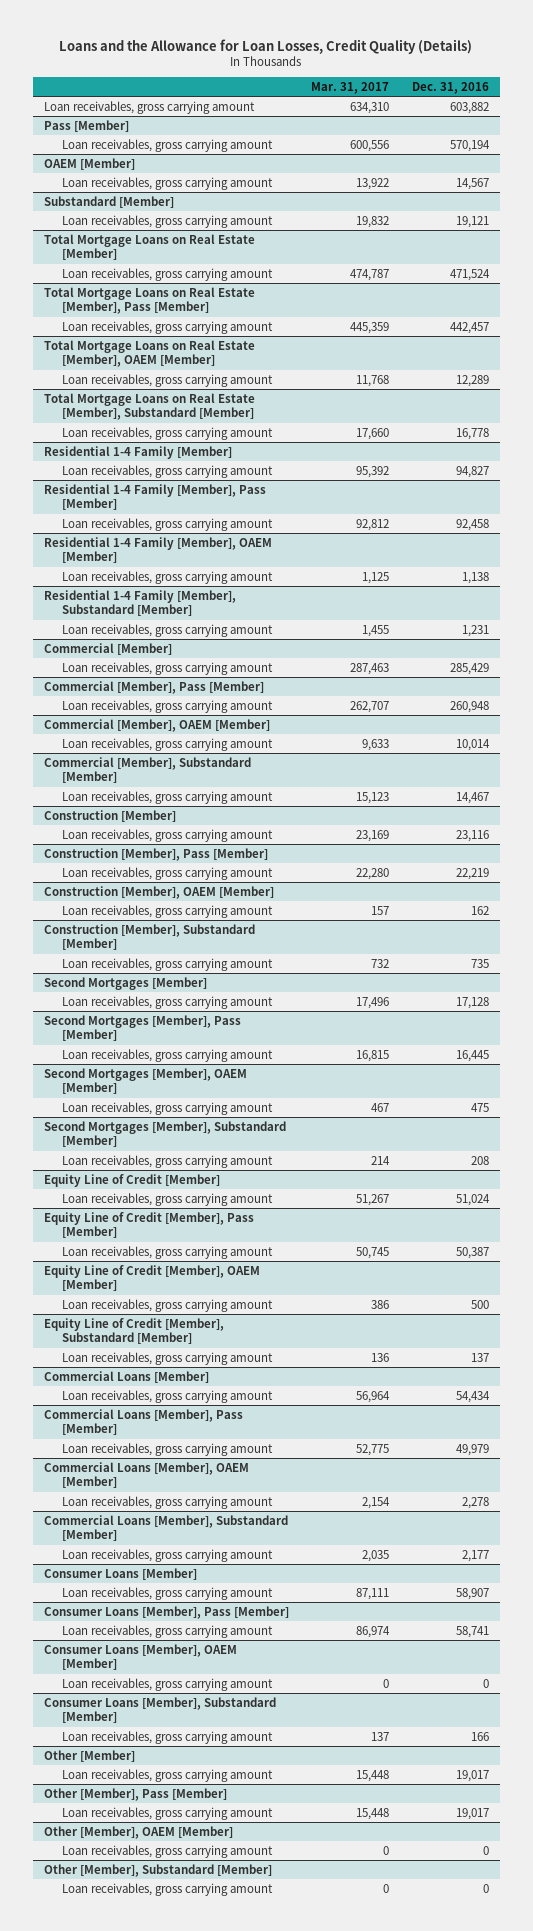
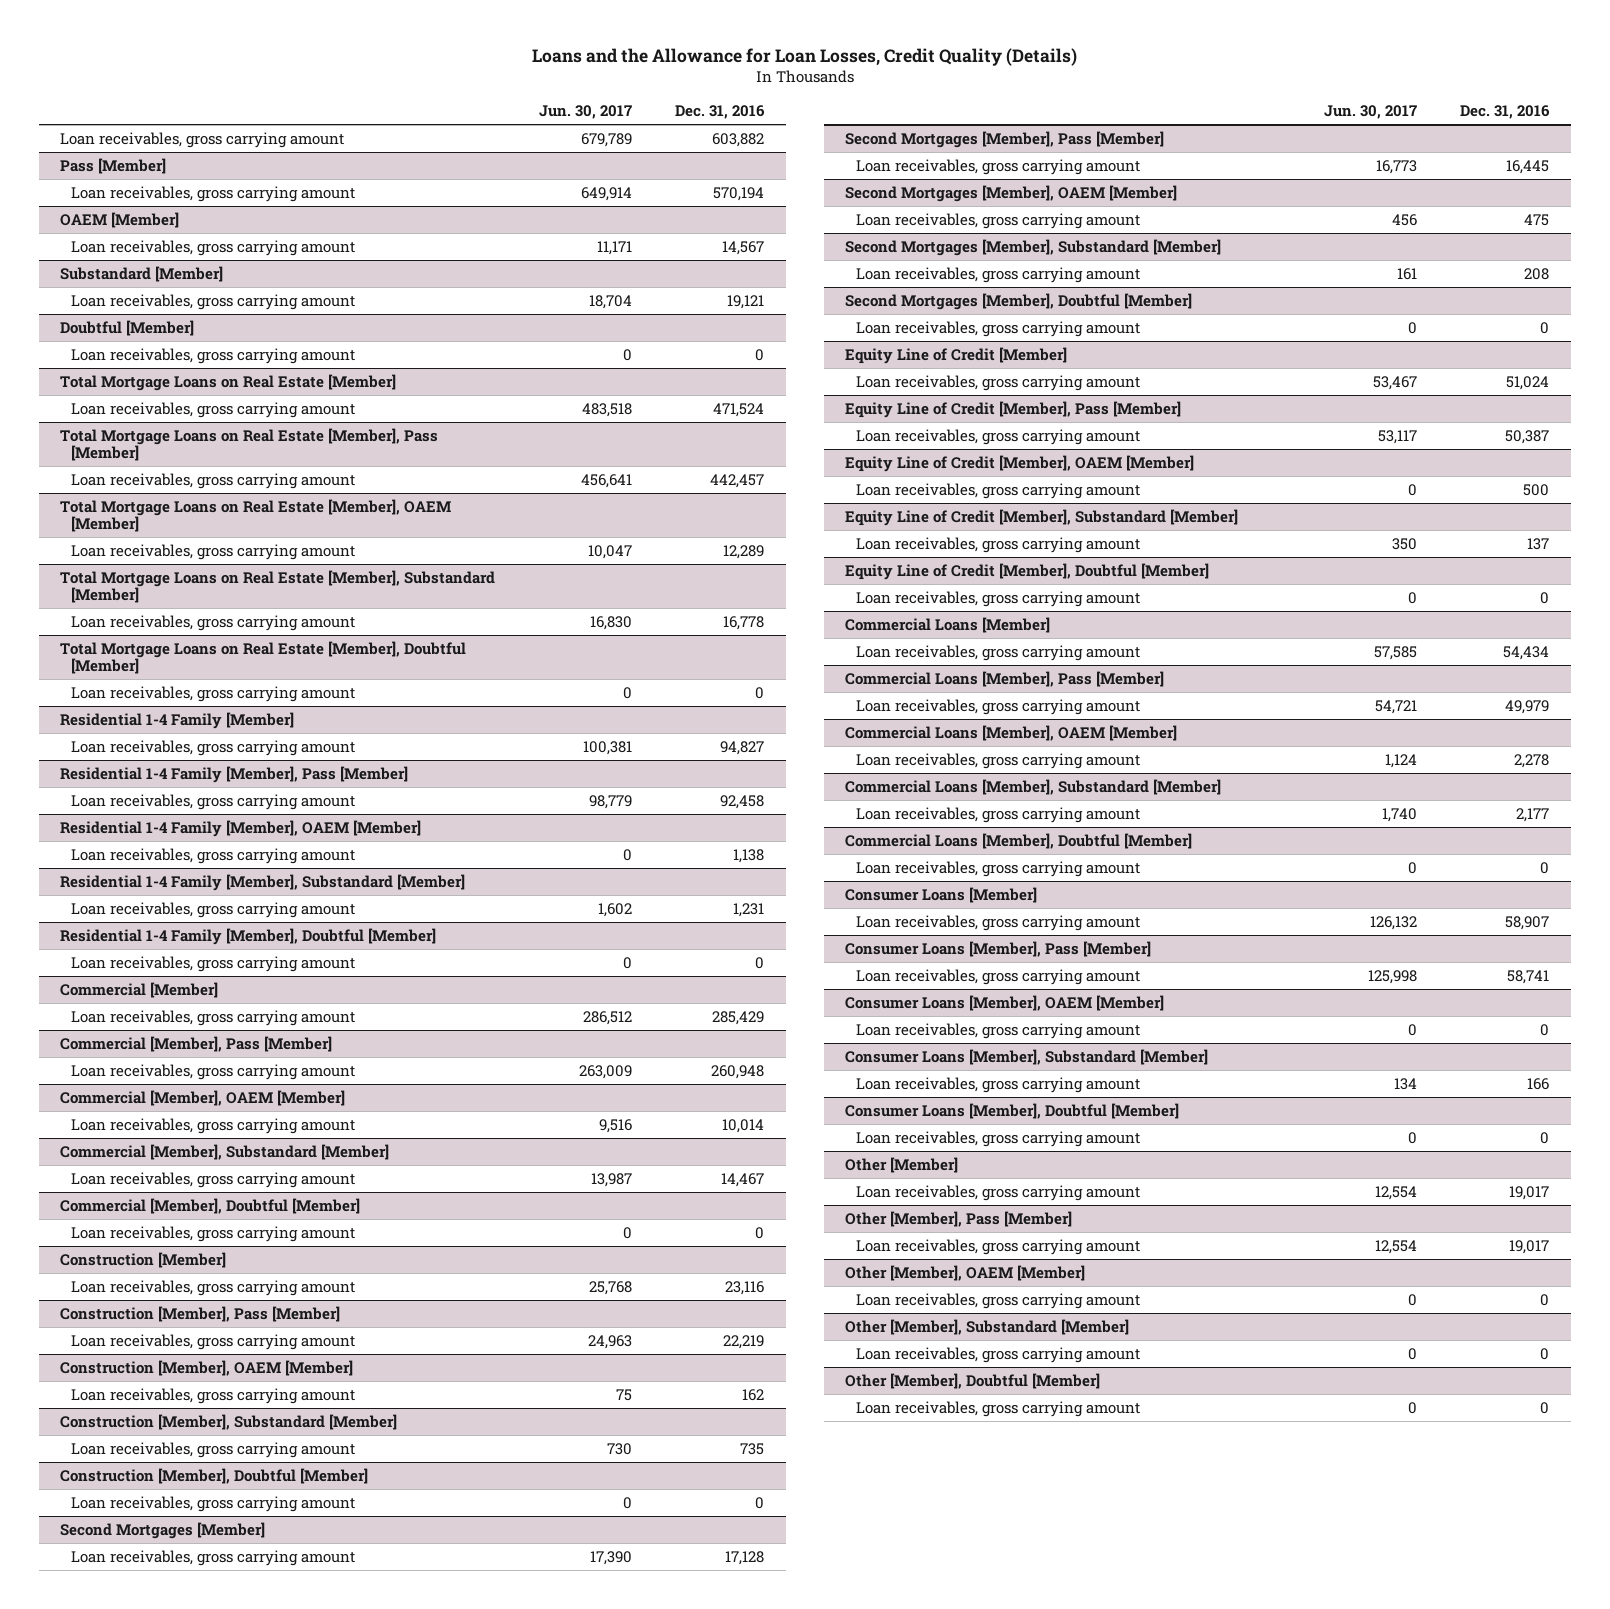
[311,82,390,95] Mar. 31, 2017 -> none
none -> [538,105,632,120] Jun. 30, 2017
none -> [60,319,195,336] Doubtful [Member]
none -> [71,347,356,364] Loan receivables, gross carrying amount
none -> [60,640,467,675] Total Mortgage Loans on Real Estate [Member], Doubtful [Member]
none -> [71,685,356,702] Loan receivables, gross carrying amount
none -> [60,927,437,945] Residential 1-4 Family [Member], Doubtful [Member]
none -> [71,955,356,972] Loan receivables, gross carrying amount
none -> [60,1197,361,1214] Commercial [Member], Doubtful [Member]
none -> [71,1225,356,1242] Loan receivables, gross carrying amount
none -> [60,1467,369,1484] Construction [Member], Doubtful [Member]
none -> [71,1495,356,1512] Loan receivables, gross carrying amount
none -> [845,292,1193,310] Second Mortgages [Member], Doubtful [Member]
none -> [855,320,1140,337] Loan receivables, gross carrying amount
none -> [845,562,1210,580] Equity Line of Credit [Member], Doubtful [Member]
none -> [855,590,1140,607] Loan receivables, gross carrying amount
none -> [845,832,1193,849] Commercial Loans [Member], Doubtful [Member]
none -> [855,860,1140,877] Loan receivables, gross carrying amount
none -> [845,1102,1180,1119] Consumer Loans [Member], Doubtful [Member]
none -> [855,1130,1140,1147] Loan receivables, gross carrying amount
none -> [845,1372,1101,1389] Other [Member], Doubtful [Member]
none -> [855,1400,1140,1417] Loan receivables, gross carrying amount

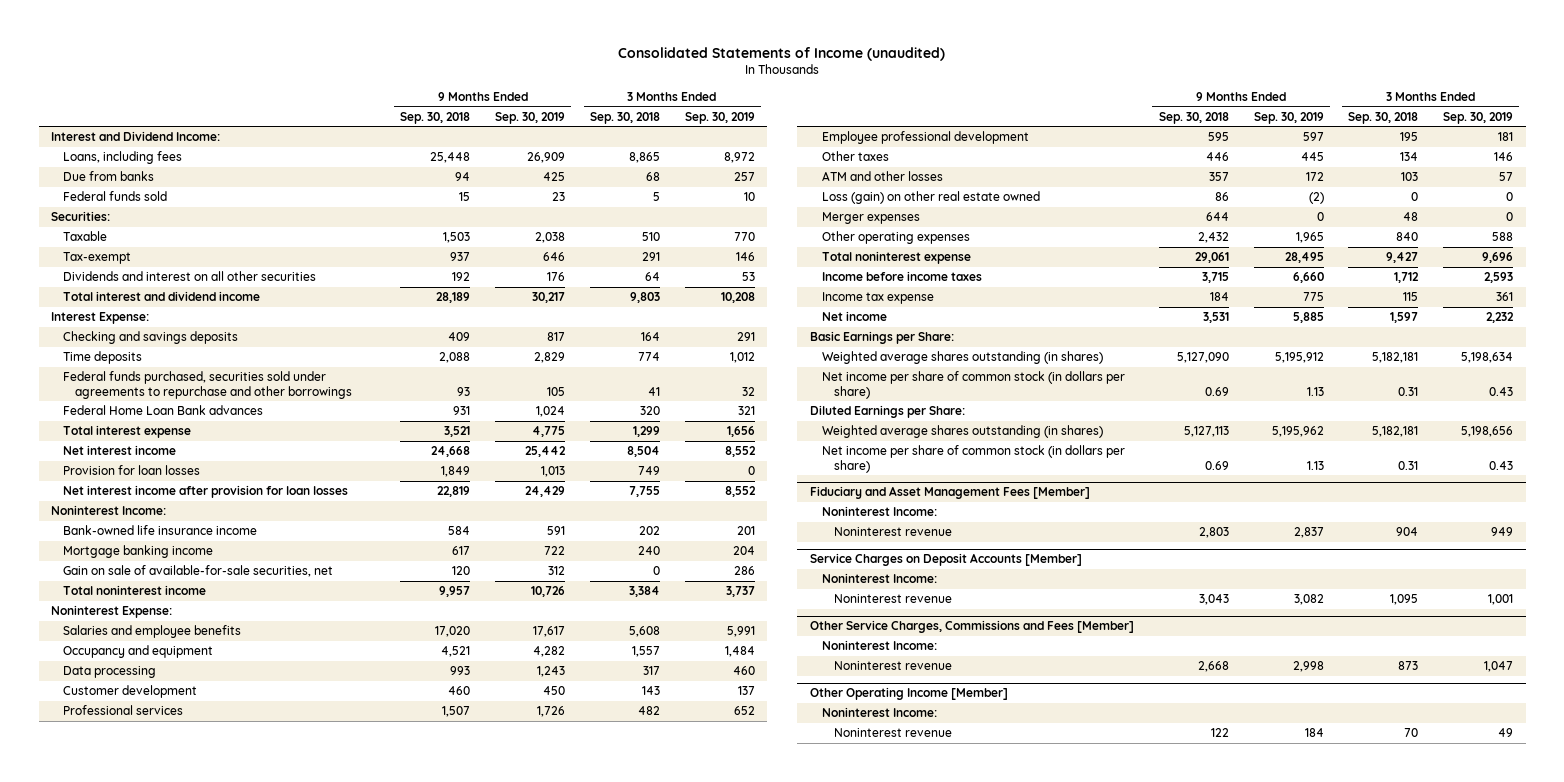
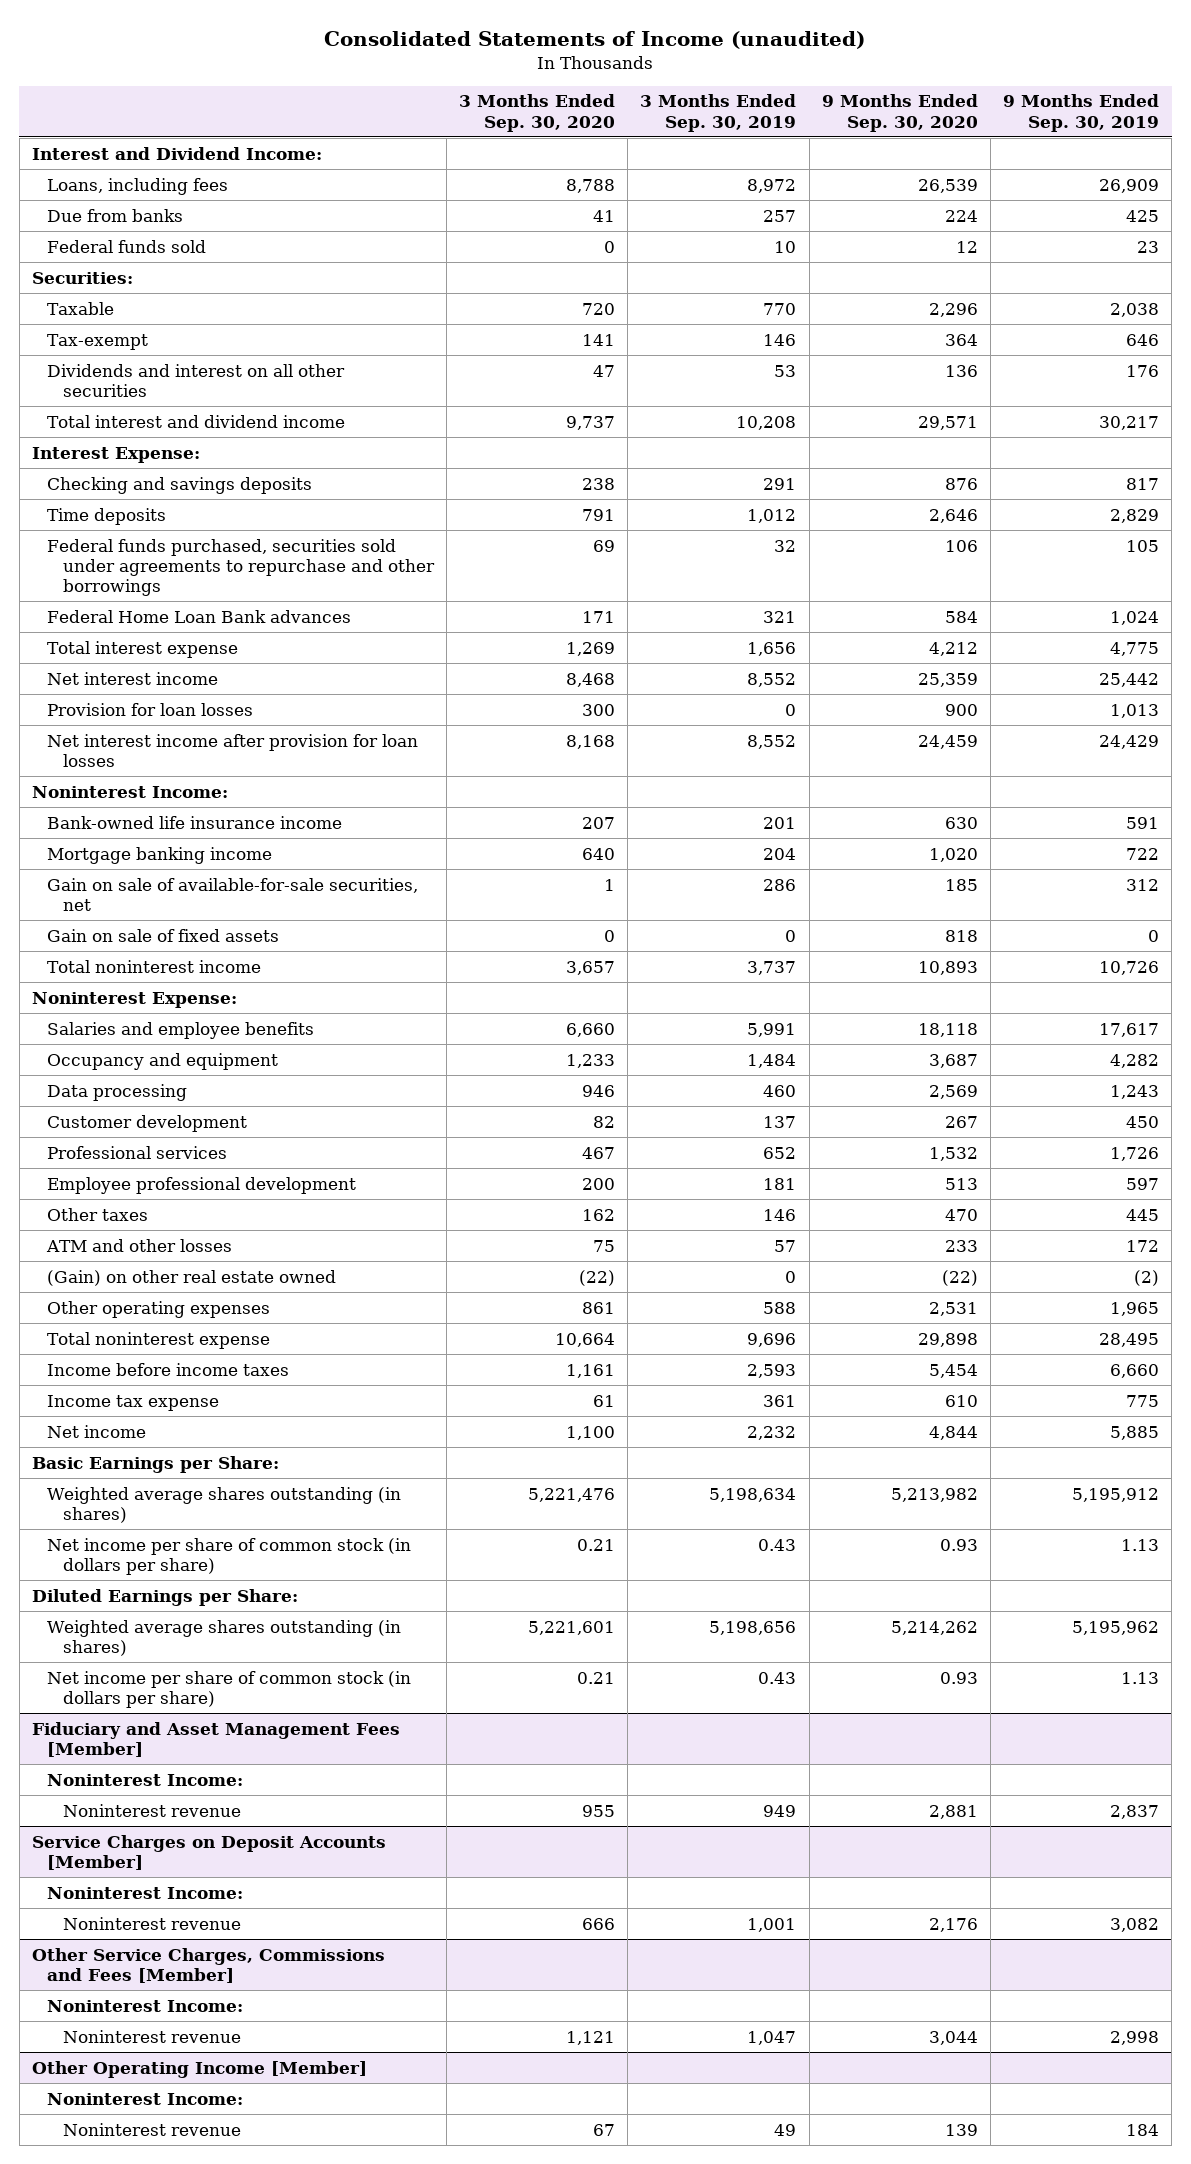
[400,111,471,124] Sep. 30, 2018 -> none
[589,111,660,124] Sep. 30, 2018 -> none
none -> [459,94,616,132] 3 Months Ended Sep. 30, 2020
none -> [821,94,978,132] 9 Months Ended Sep. 30, 2020
none -> [47,928,280,942] Gain on sale of fixed assets
[821,212,920,225] Merger expenses -> none
[821,191,1040,205] Loss (gain) on other real estate owned -> [47,1269,337,1286] (Gain) on other real estate owned

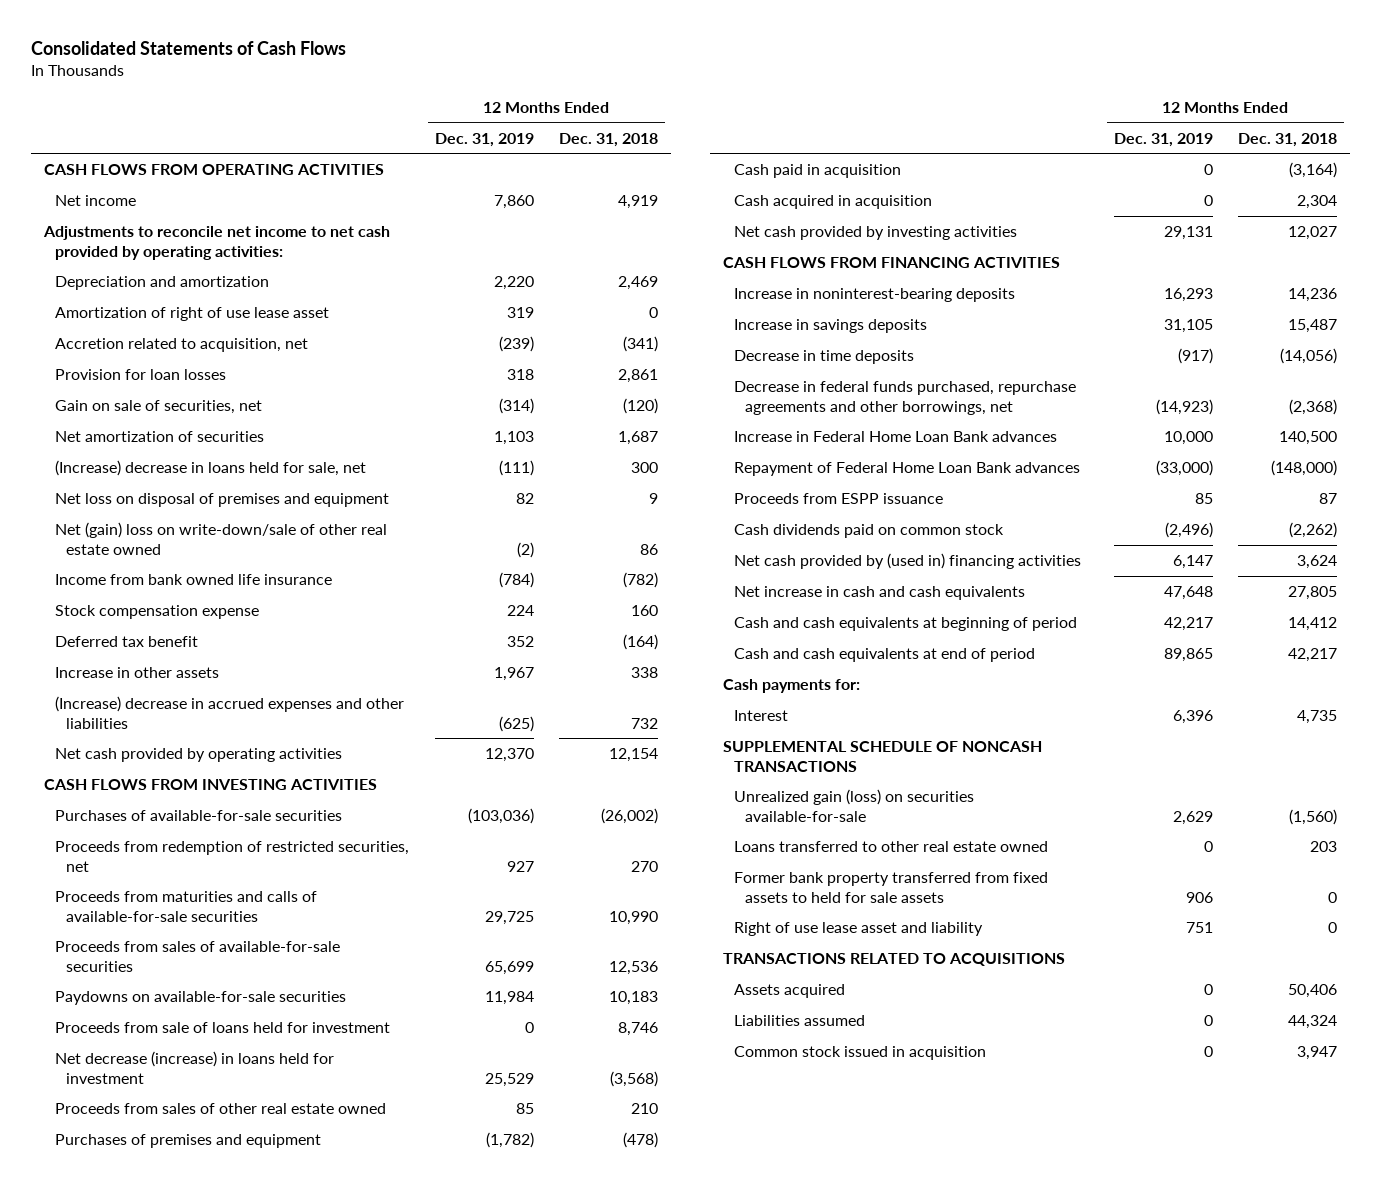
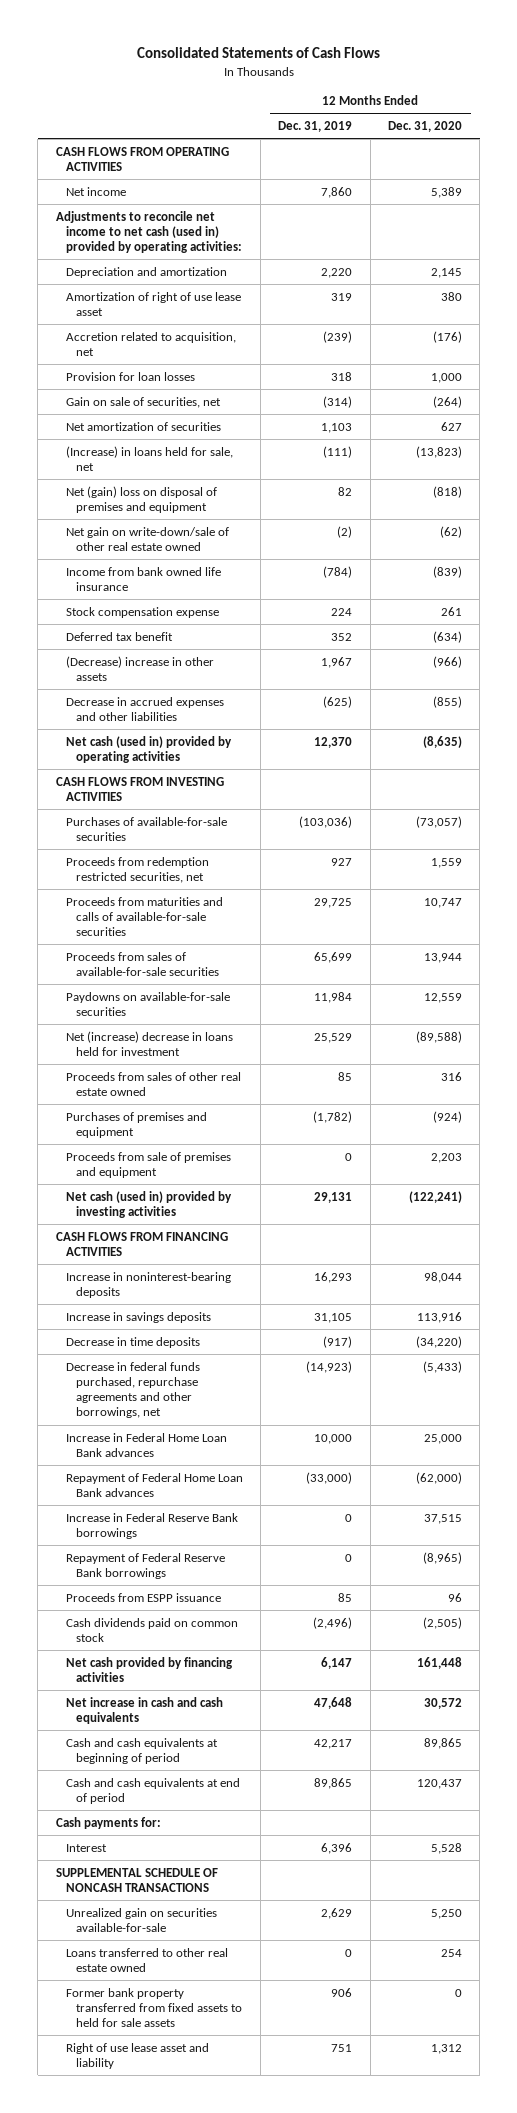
[559,132,659,147] Dec. 31, 2018 -> none
none -> [387,121,462,133] Dec. 31, 2020
[42,225,390,260] Adjustments to reconcile net income to net cash provided by operating activities: -> [55,210,242,254] Adjustments to reconcile net income to net cash (used in) provided by operating activities:
[54,459,366,476] (Increase) decrease in loans held for sale, net -> [65,445,233,471] (Increase) in loans held for sale, net
[54,492,389,507] Net loss on disposal of premises and equipment -> [65,485,217,513] Net (gain) loss on disposal of premises and equipment
[54,521,387,555] Net (gain) loss on write-down/sale of other real estate owned -> [65,526,229,551] Net gain on write-down/sale of other real estate owned
[54,666,219,678] Increase in other assets -> [65,655,214,681] (Decrease) increase in other assets
[54,695,404,729] (Increase) decrease in accrued expenses and other liabilities -> [65,696,224,721] Decrease in accrued expenses and other liabilities
[54,747,342,762] Net cash provided by operating activities -> [65,735,232,763] Net cash (used in) provided by operating activities
[54,840,409,872] Proceeds from redemption of restricted securities, net -> [65,856,209,883] Proceeds from redemption restricted securities, net
[54,1021,390,1033] Proceeds from sale of loans held for investment -> none
[54,1050,334,1084] Net decrease (increase) in loans held for investment -> [65,1030,233,1056] Net (increase) decrease in loans held for investment
[733,163,901,178] Cash paid in acquisition -> none
[733,194,932,209] Cash acquired in acquisition -> none
none -> [65,1151,231,1178] Proceeds from sale of premises and equipment
[733,225,1017,240] Net cash provided by investing activities -> [65,1190,232,1218] Net cash (used in) provided by investing activities
none -> [65,1512,238,1539] Increase in Federal Reserve Bank borrowings
none -> [65,1552,225,1579] Repayment of Federal Reserve Bank borrowings
[733,552,1081,569] Net cash provided by (used in) financing activities -> [65,1656,233,1682] Net cash provided by financing activities
[733,788,974,822] Unrealized gain (loss) on securities available-for-sale -> [65,1907,217,1932] Unrealized gain on securities available-for-sale
[722,952,1065,966] TRANSACTIONS RELATED TO ACQUISITIONS -> none
[733,983,845,998] Assets acquired -> none
[733,1014,865,1026] Liabilities assumed -> none
[733,1045,986,1060] Common stock issued in acquisition -> none

